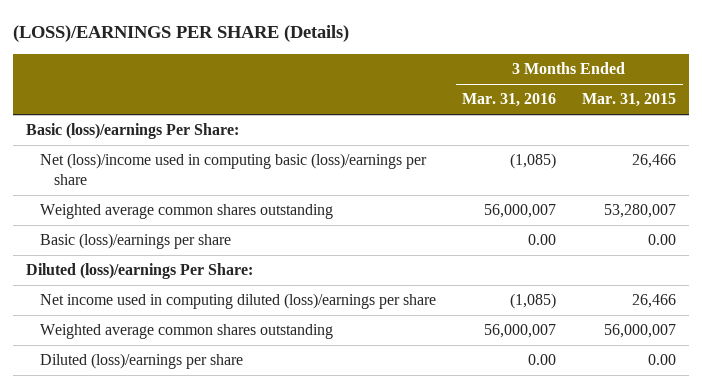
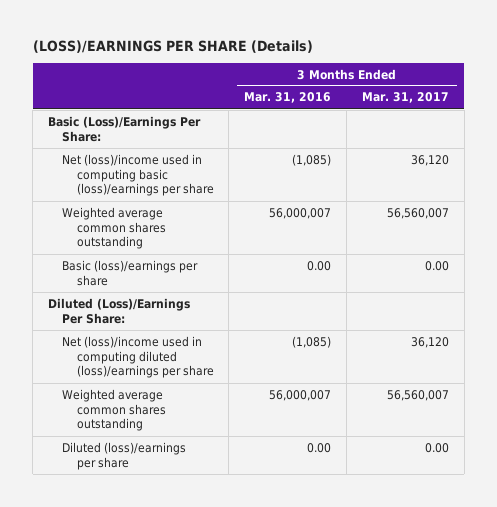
[582,93,677,108] Mar. 31, 2015 -> none
none -> [362,92,450,104] Mar. 31, 2017
[26,123,240,140] Basic (loss)/earnings Per Share: -> [47,115,201,142] Basic (Loss)/Earnings Per Share:
[26,263,254,280] Diluted (loss)/earnings Per Share: -> [47,297,190,324] Diluted (Loss)/Earnings Per Share:
[39,293,436,310] Net income used in computing diluted (loss)/earnings per share -> [62,335,214,379] Net (loss)/income used in computing diluted (loss)/earnings per share

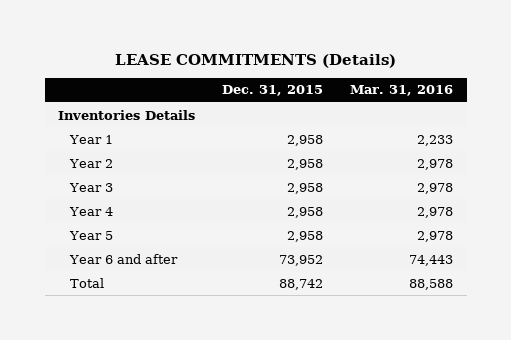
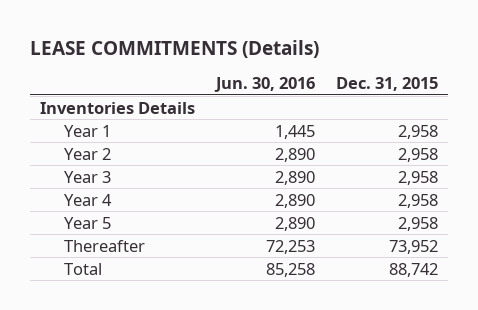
[350,85,454,97] Mar. 31, 2016 -> none
none -> [213,77,315,93] Jun. 30, 2016
[69,253,179,264] Year 6 and after -> [63,239,145,252] Thereafter

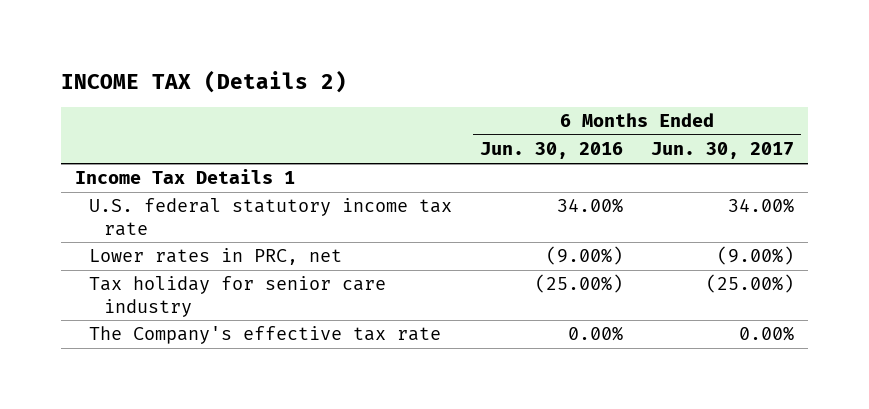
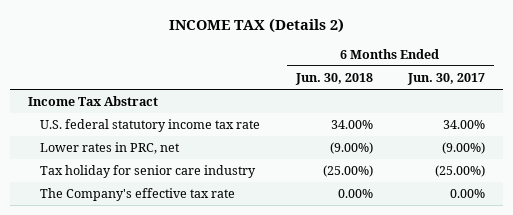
[480,142,624,160] Jun. 30, 2016 -> none
none -> [294,73,373,86] Jun. 30, 2018
[75,169,296,185] Income Tax Details 1 -> [28,96,159,107] Income Tax Abstract

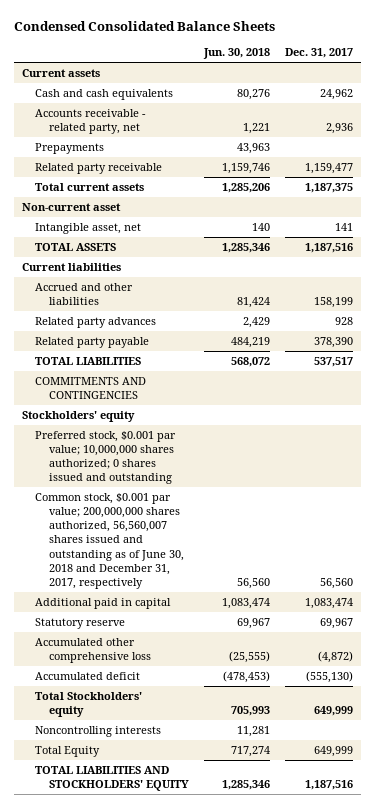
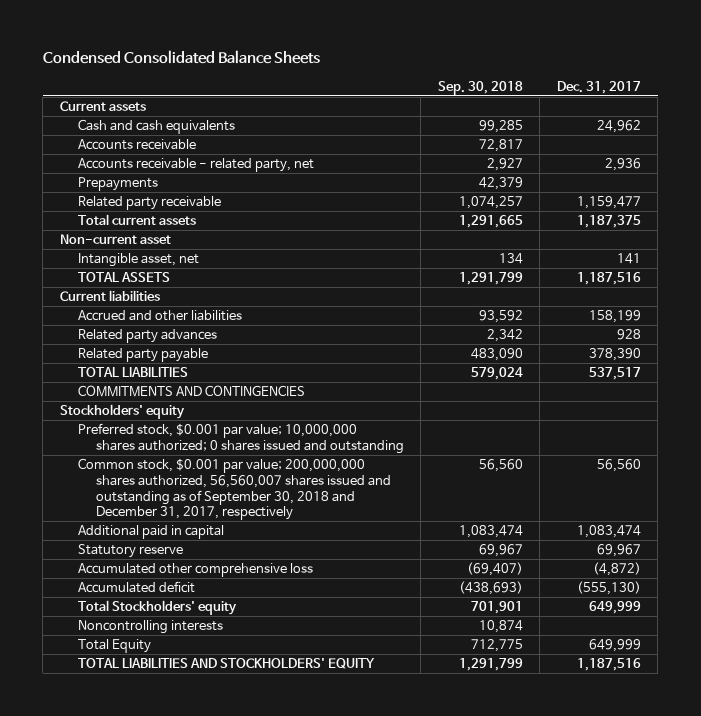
[203,48,271,60] Jun. 30, 2018 -> none
none -> [437,80,523,95] Sep. 30, 2018
none -> [77,139,196,151] Accounts receivable
[35,492,185,590] Common stock, $0.001 par value; 200,000,000 shares authorized, 56,560,007 shares issued and outstanding as of June 30, 2018 and December 31, 2017, respectively -> [77,458,391,521] Common stock, $0.001 par value; 200,000,000 shares authorized, 56,560,007 shares issued and outstanding as of September 30, 2018 and December 31, 2017, respectively

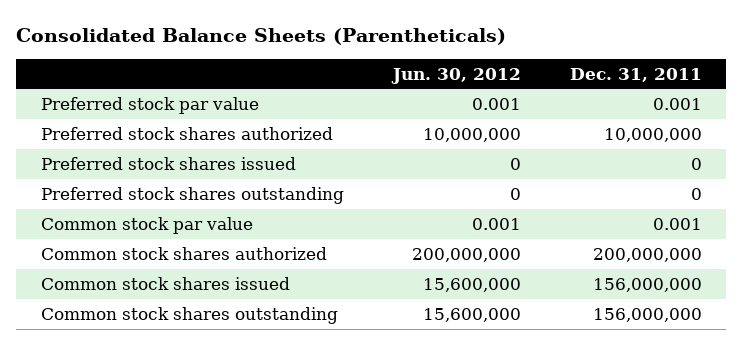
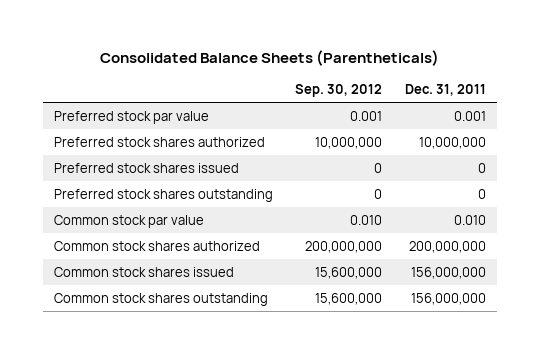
[390,67,521,84] Jun. 30, 2012 -> none
none -> [295,84,383,98] Sep. 30, 2012
[652,217,702,230] 0.001 -> [453,214,486,225] 0.010

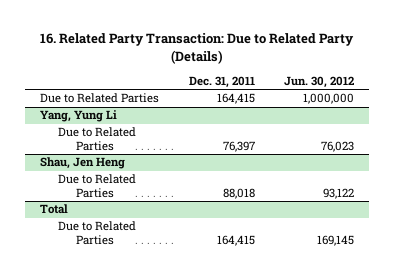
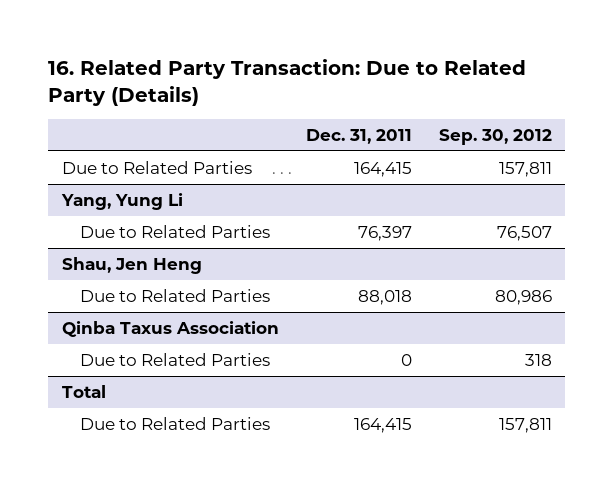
[283,76,354,89] Jun. 30, 2012 -> none
none -> [438,128,552,145] Sep. 30, 2012
none -> [61,320,279,337] Qinba Taxus Association
none -> [80,352,271,366] Due to Related Parties

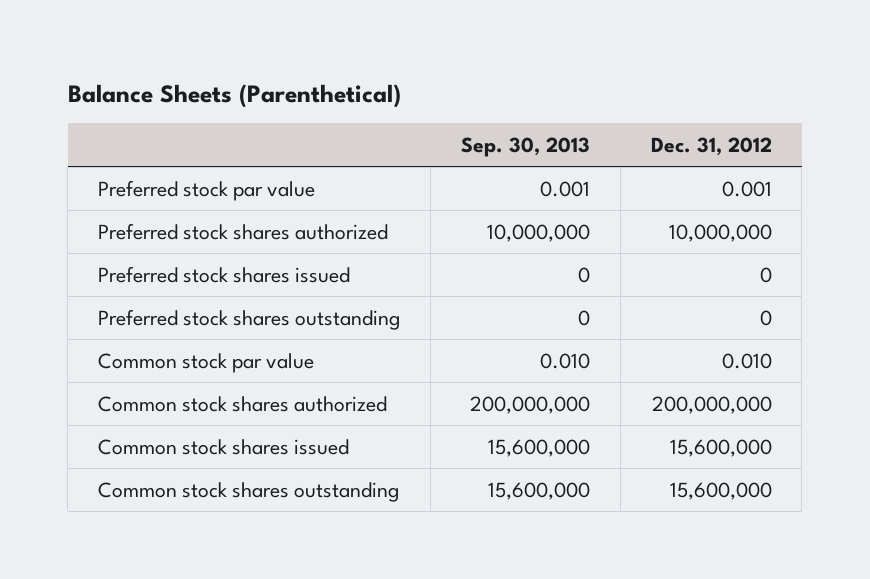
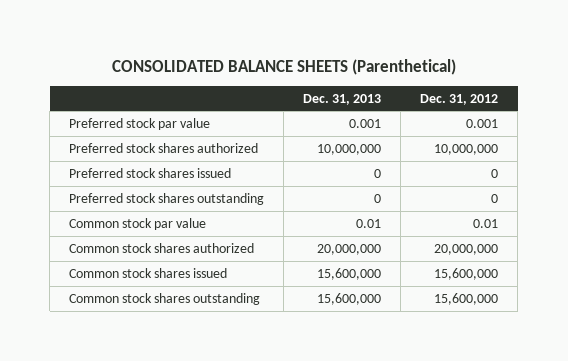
[67,83,401,108] Balance Sheets (Parenthetical) -> [111,58,456,75] CONSOLIDATED BALANCE SHEETS (Parenthetical)
[460,136,590,157] Sep. 30, 2013 -> none
none -> [303,93,382,105] Dec. 31, 2013
[721,352,772,369] 0.010 -> [473,218,499,228] 0.01
[651,395,772,414] 200,000,000 -> [434,243,499,255] 20,000,000

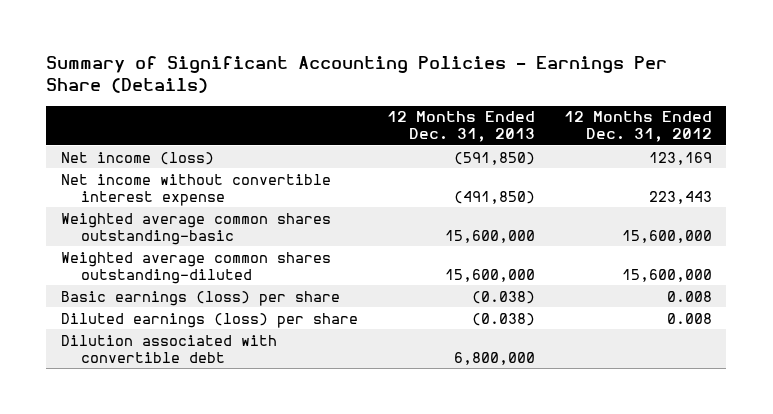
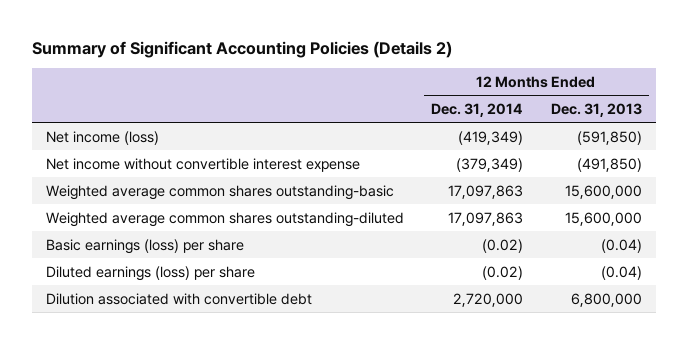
[46,55,668,94] Summary of Significant Accounting Policies - Earnings Per Share (Details) -> [31,41,452,59] Summary of Significant Accounting Policies (Details 2)
[563,111,712,143] 12 Months Ended Dec. 31, 2012 -> none
none -> [431,102,524,117] Dec. 31, 2014
[471,290,535,304] (0.038) -> [600,238,642,253] (0.04)
[471,312,535,326] (0.038) -> [600,265,642,280] (0.04)

